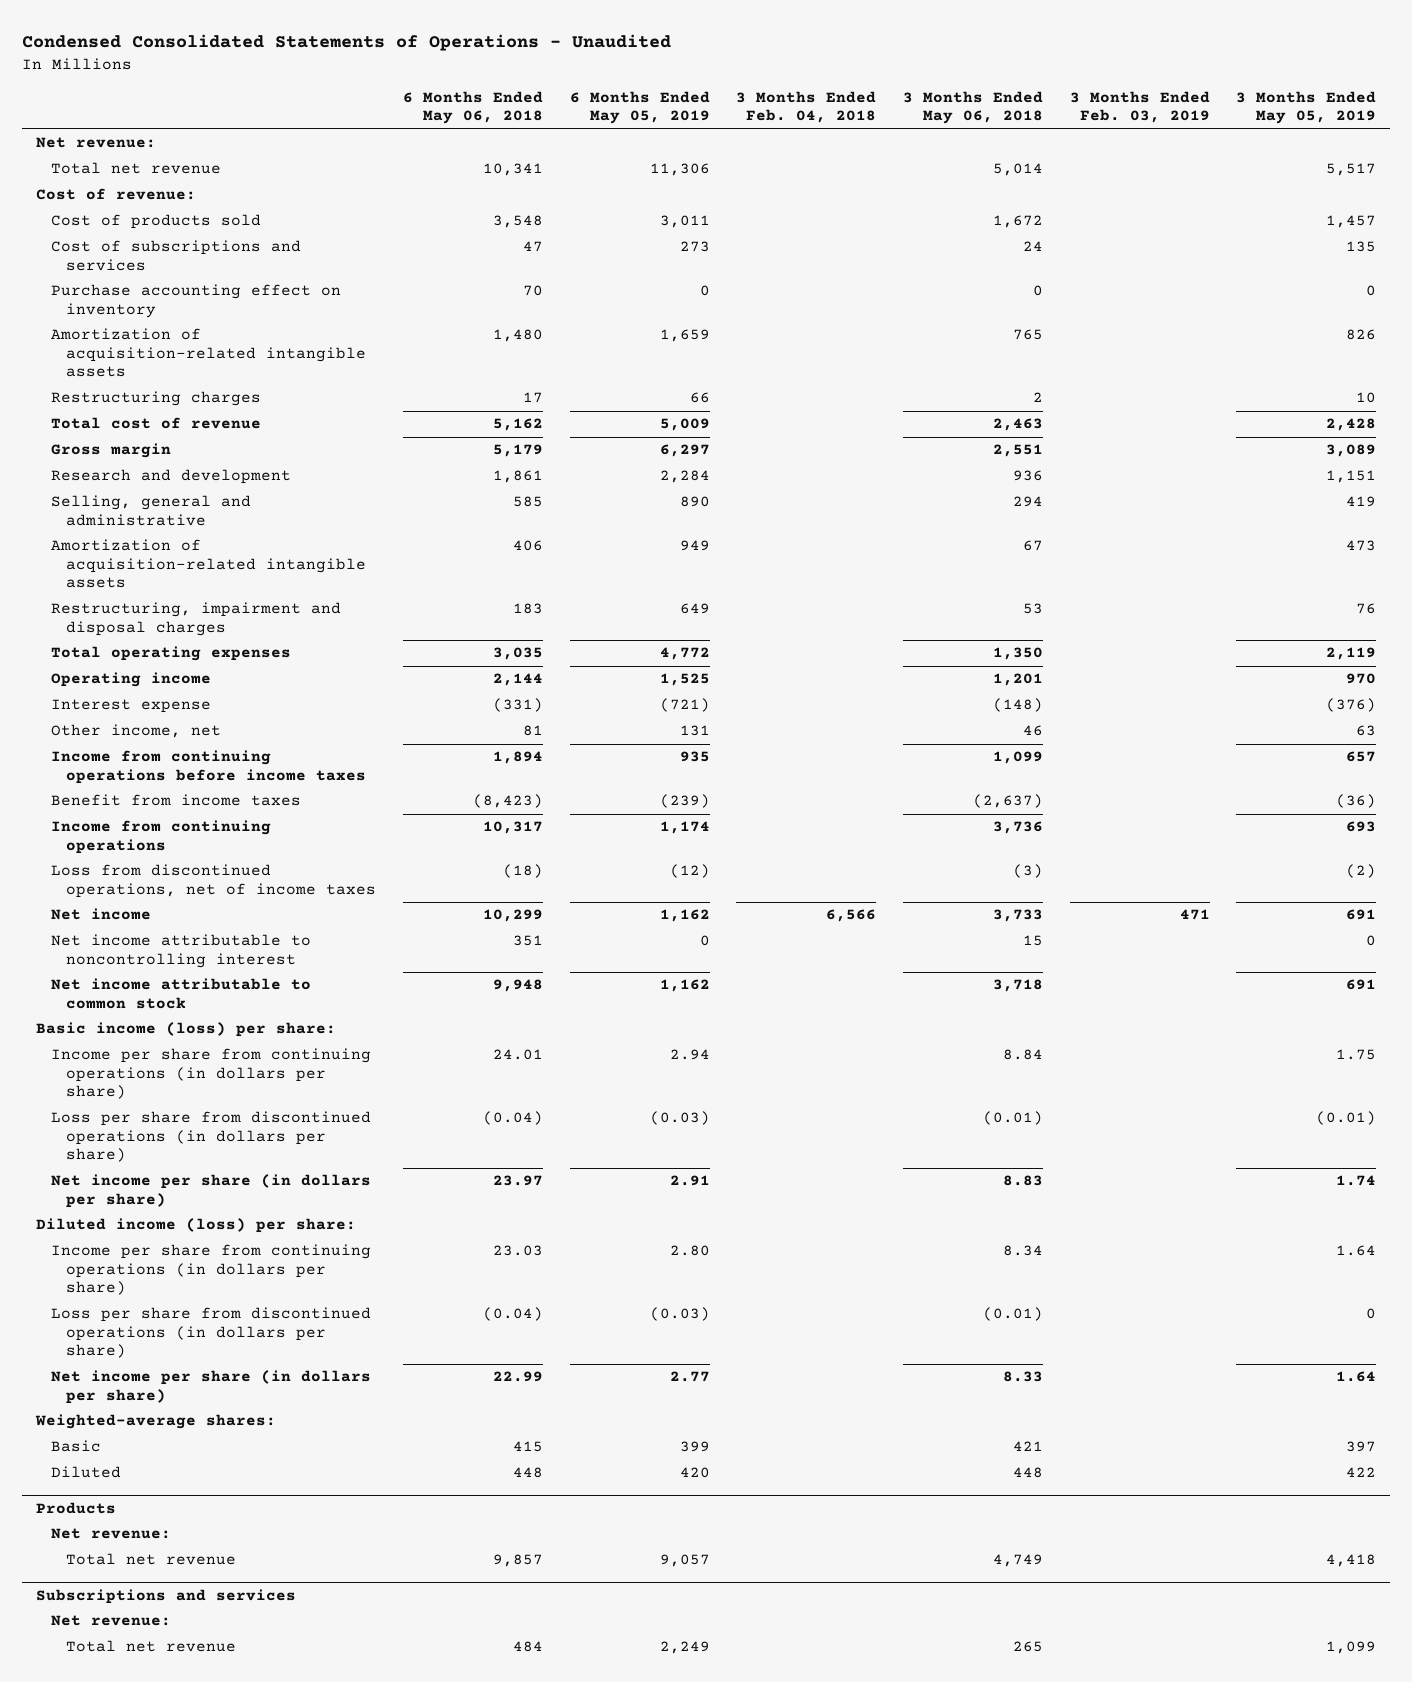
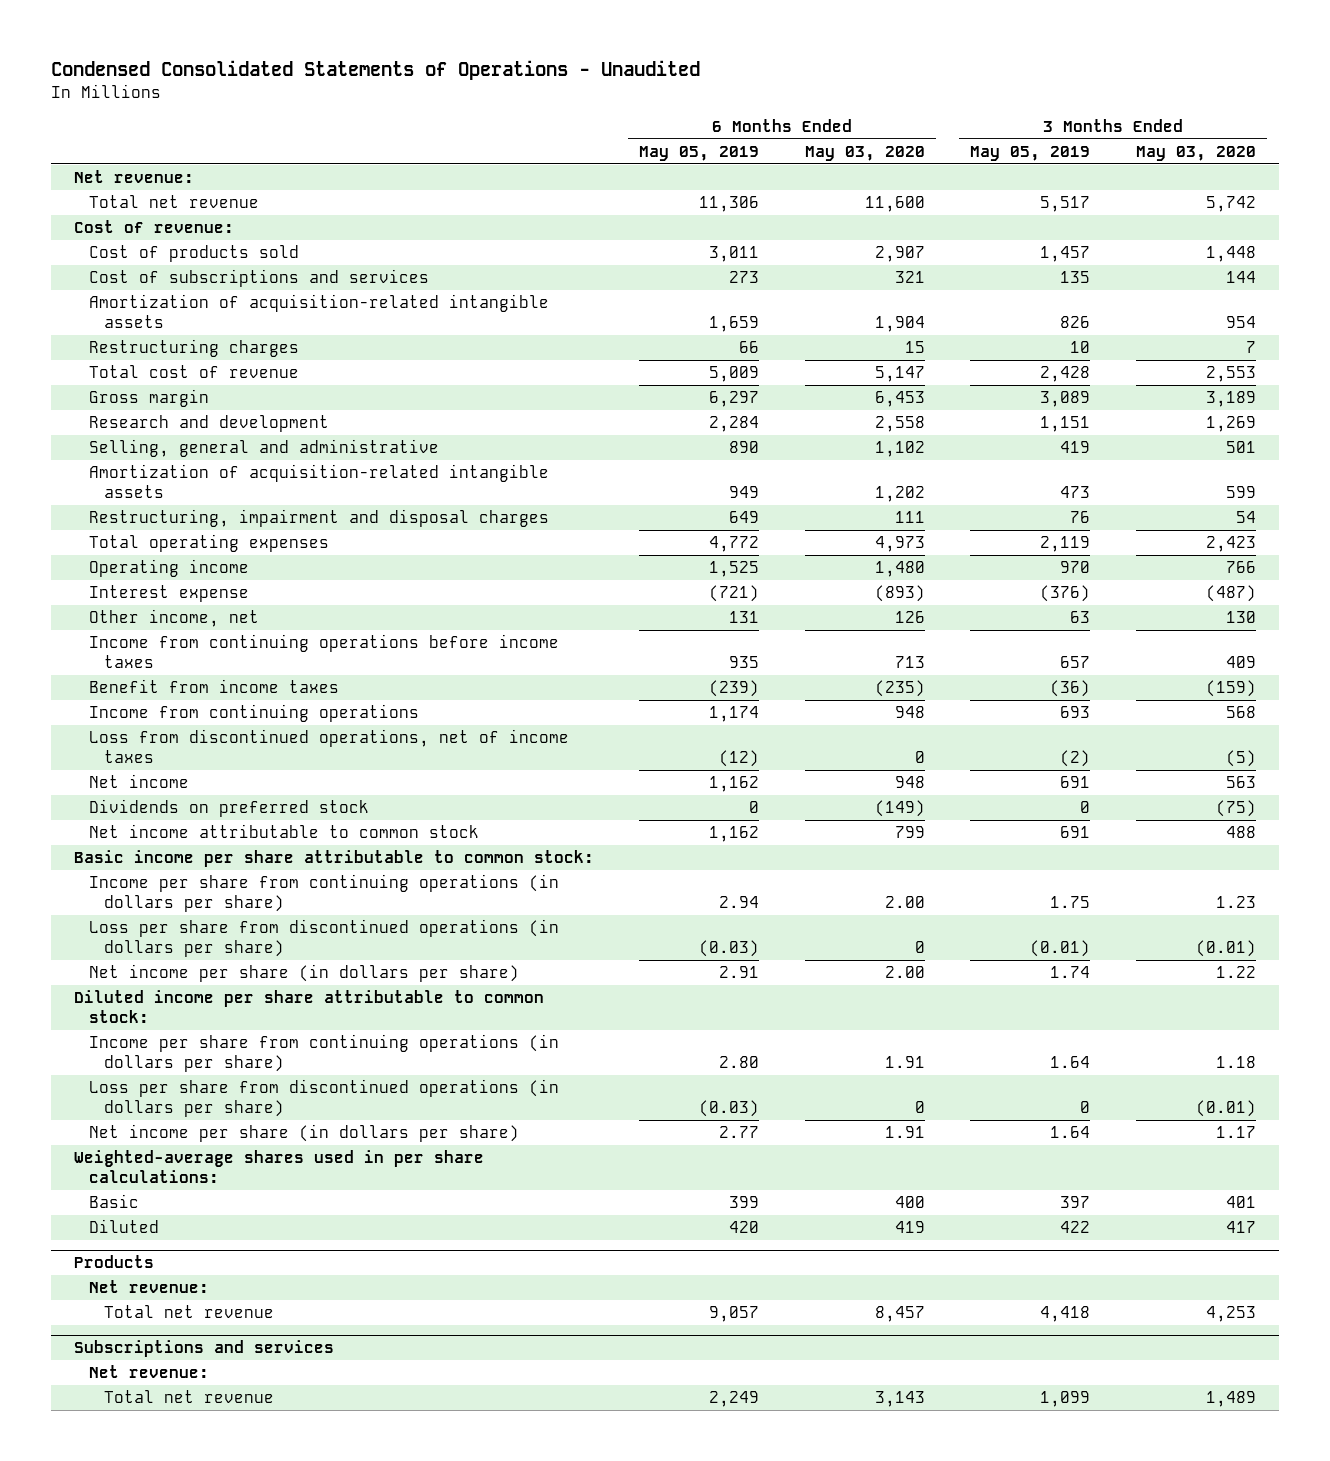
[402,90,543,125] 6 Months Ended May 06, 2018 -> none
[736,90,877,124] 3 Months Ended Feb. 04, 2018 -> none
[902,90,1043,125] 3 Months Ended May 06, 2018 -> none
[1069,90,1210,124] 3 Months Ended Feb. 03, 2019 -> none
none -> [804,145,925,161] May 03, 2020
none -> [1135,145,1256,161] May 03, 2020
[50,284,341,318] Purchase accounting effect on inventory -> none
[50,934,311,968] Net income attributable to noncontrolling interest -> none
none -> [88,799,369,818] Dividends on preferred stock
[35,1022,336,1038] Basic income (loss) per share: -> [73,850,594,868] Basic income per share attributable to common stock:
[35,1218,356,1234] Diluted income (loss) per share: -> [73,990,544,1024] Diluted income per share attributable to common stock:
[34,1414,276,1430] Weighted-average shares: -> [73,1150,484,1184] Weighted-average shares used in per share calculations:

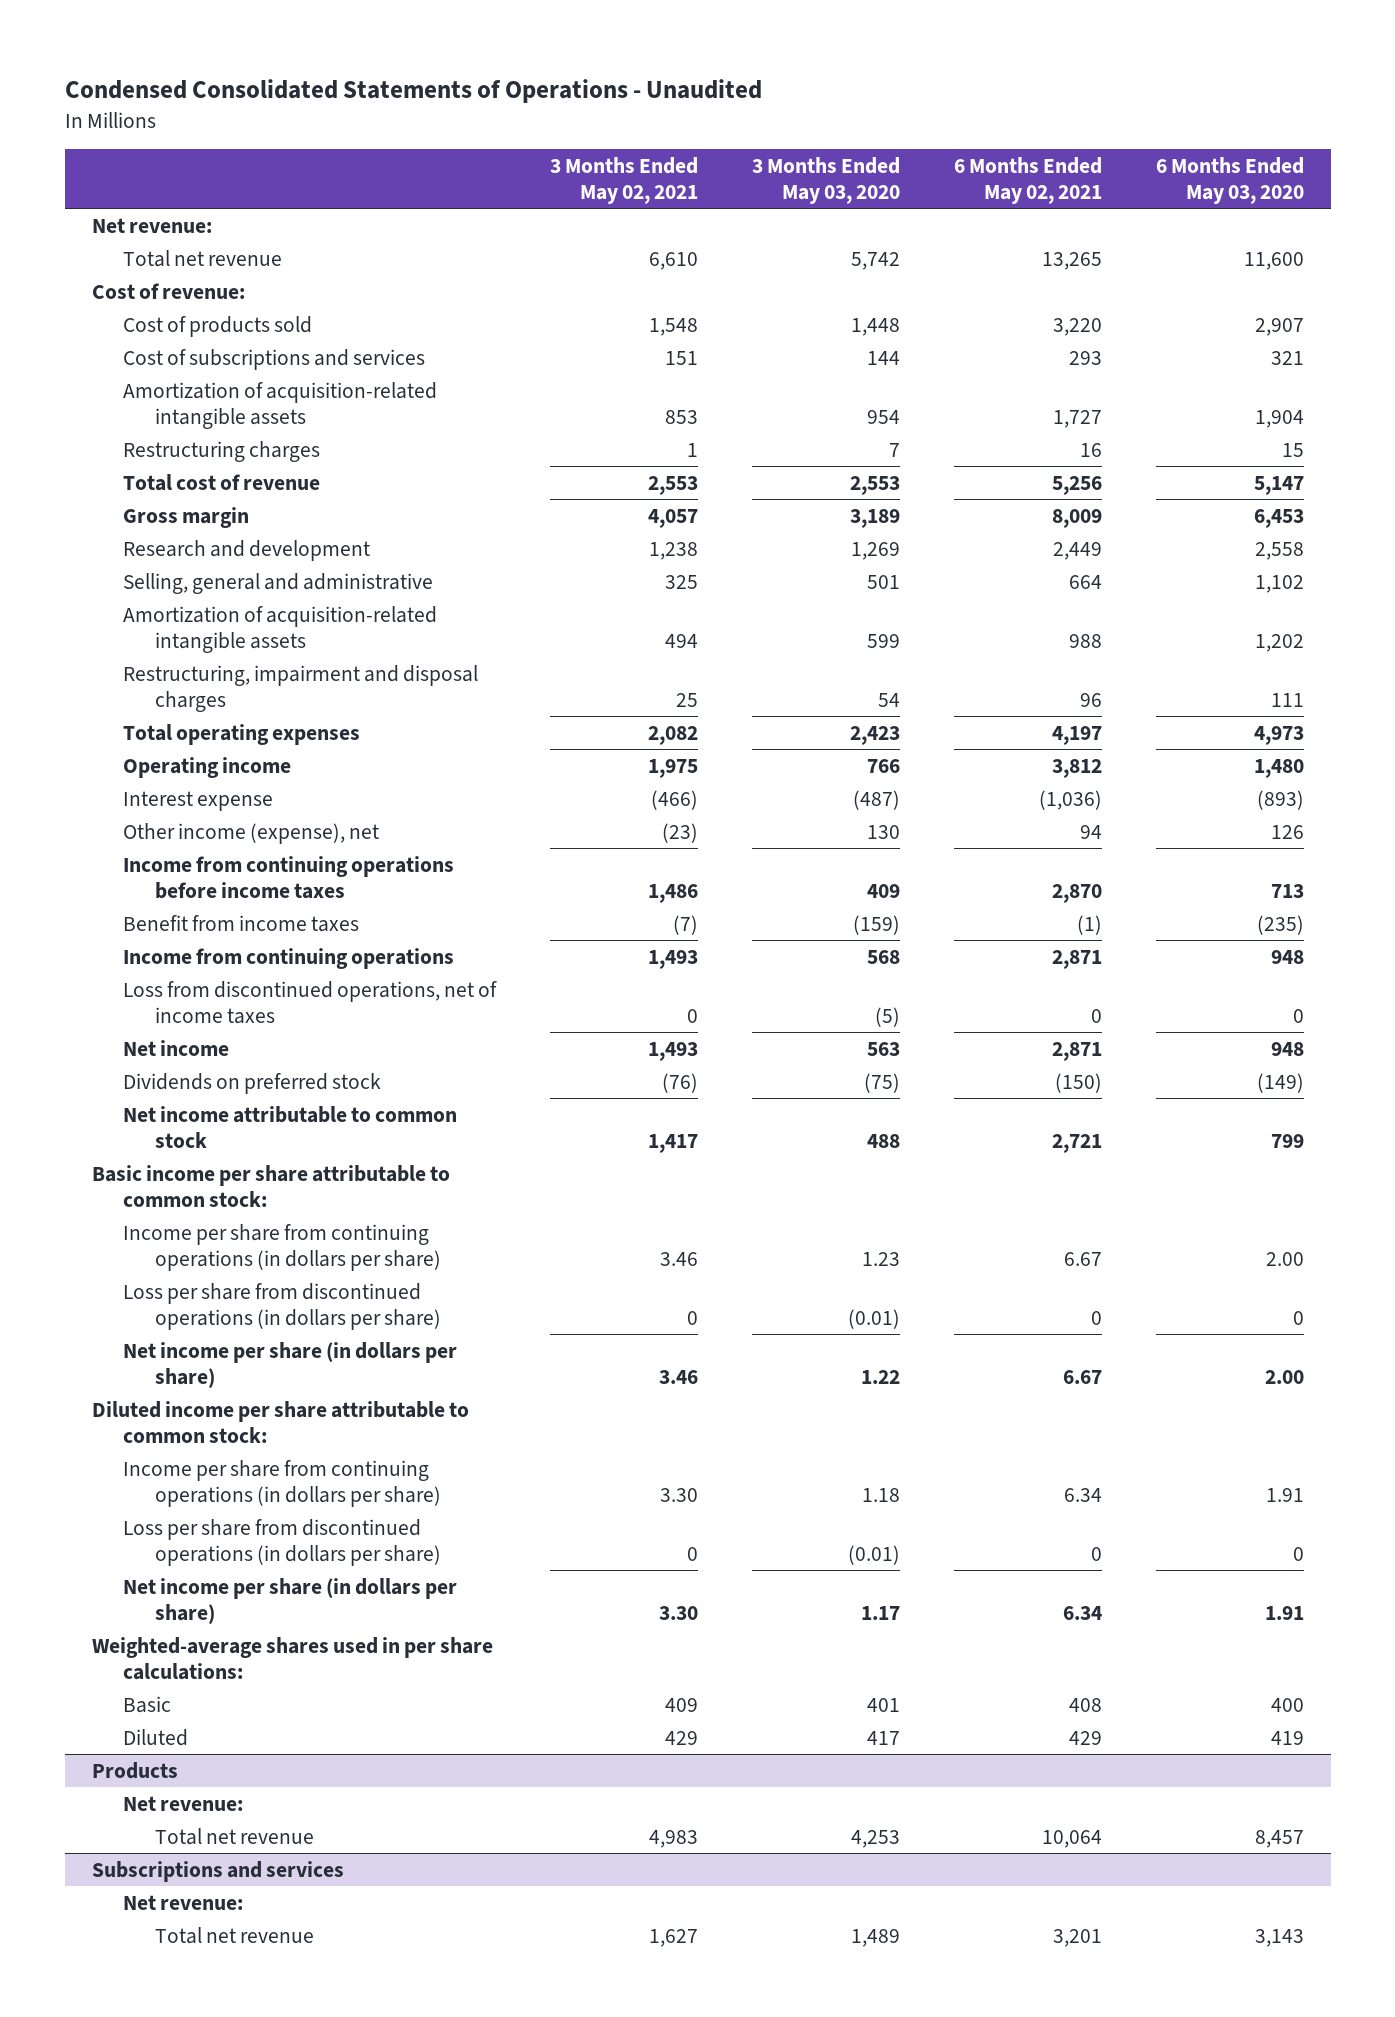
[639,145,760,161] May 05, 2019 -> none
[970,145,1091,161] May 05, 2019 -> none
none -> [550,156,699,204] 3 Months Ended May 02, 2021
none -> [953,156,1102,204] 6 Months Ended May 02, 2021
[88,609,259,628] Other income, net -> [123,822,380,844] Other income (expense), net

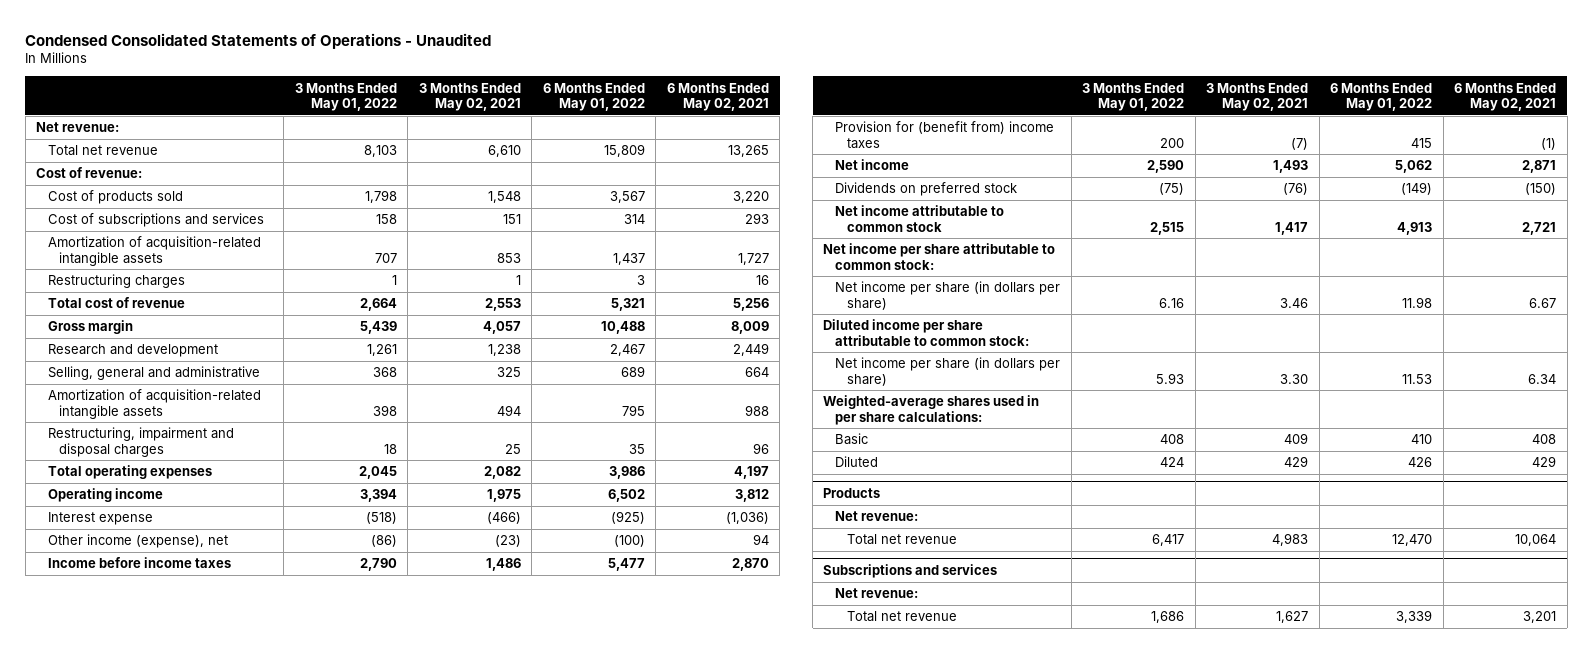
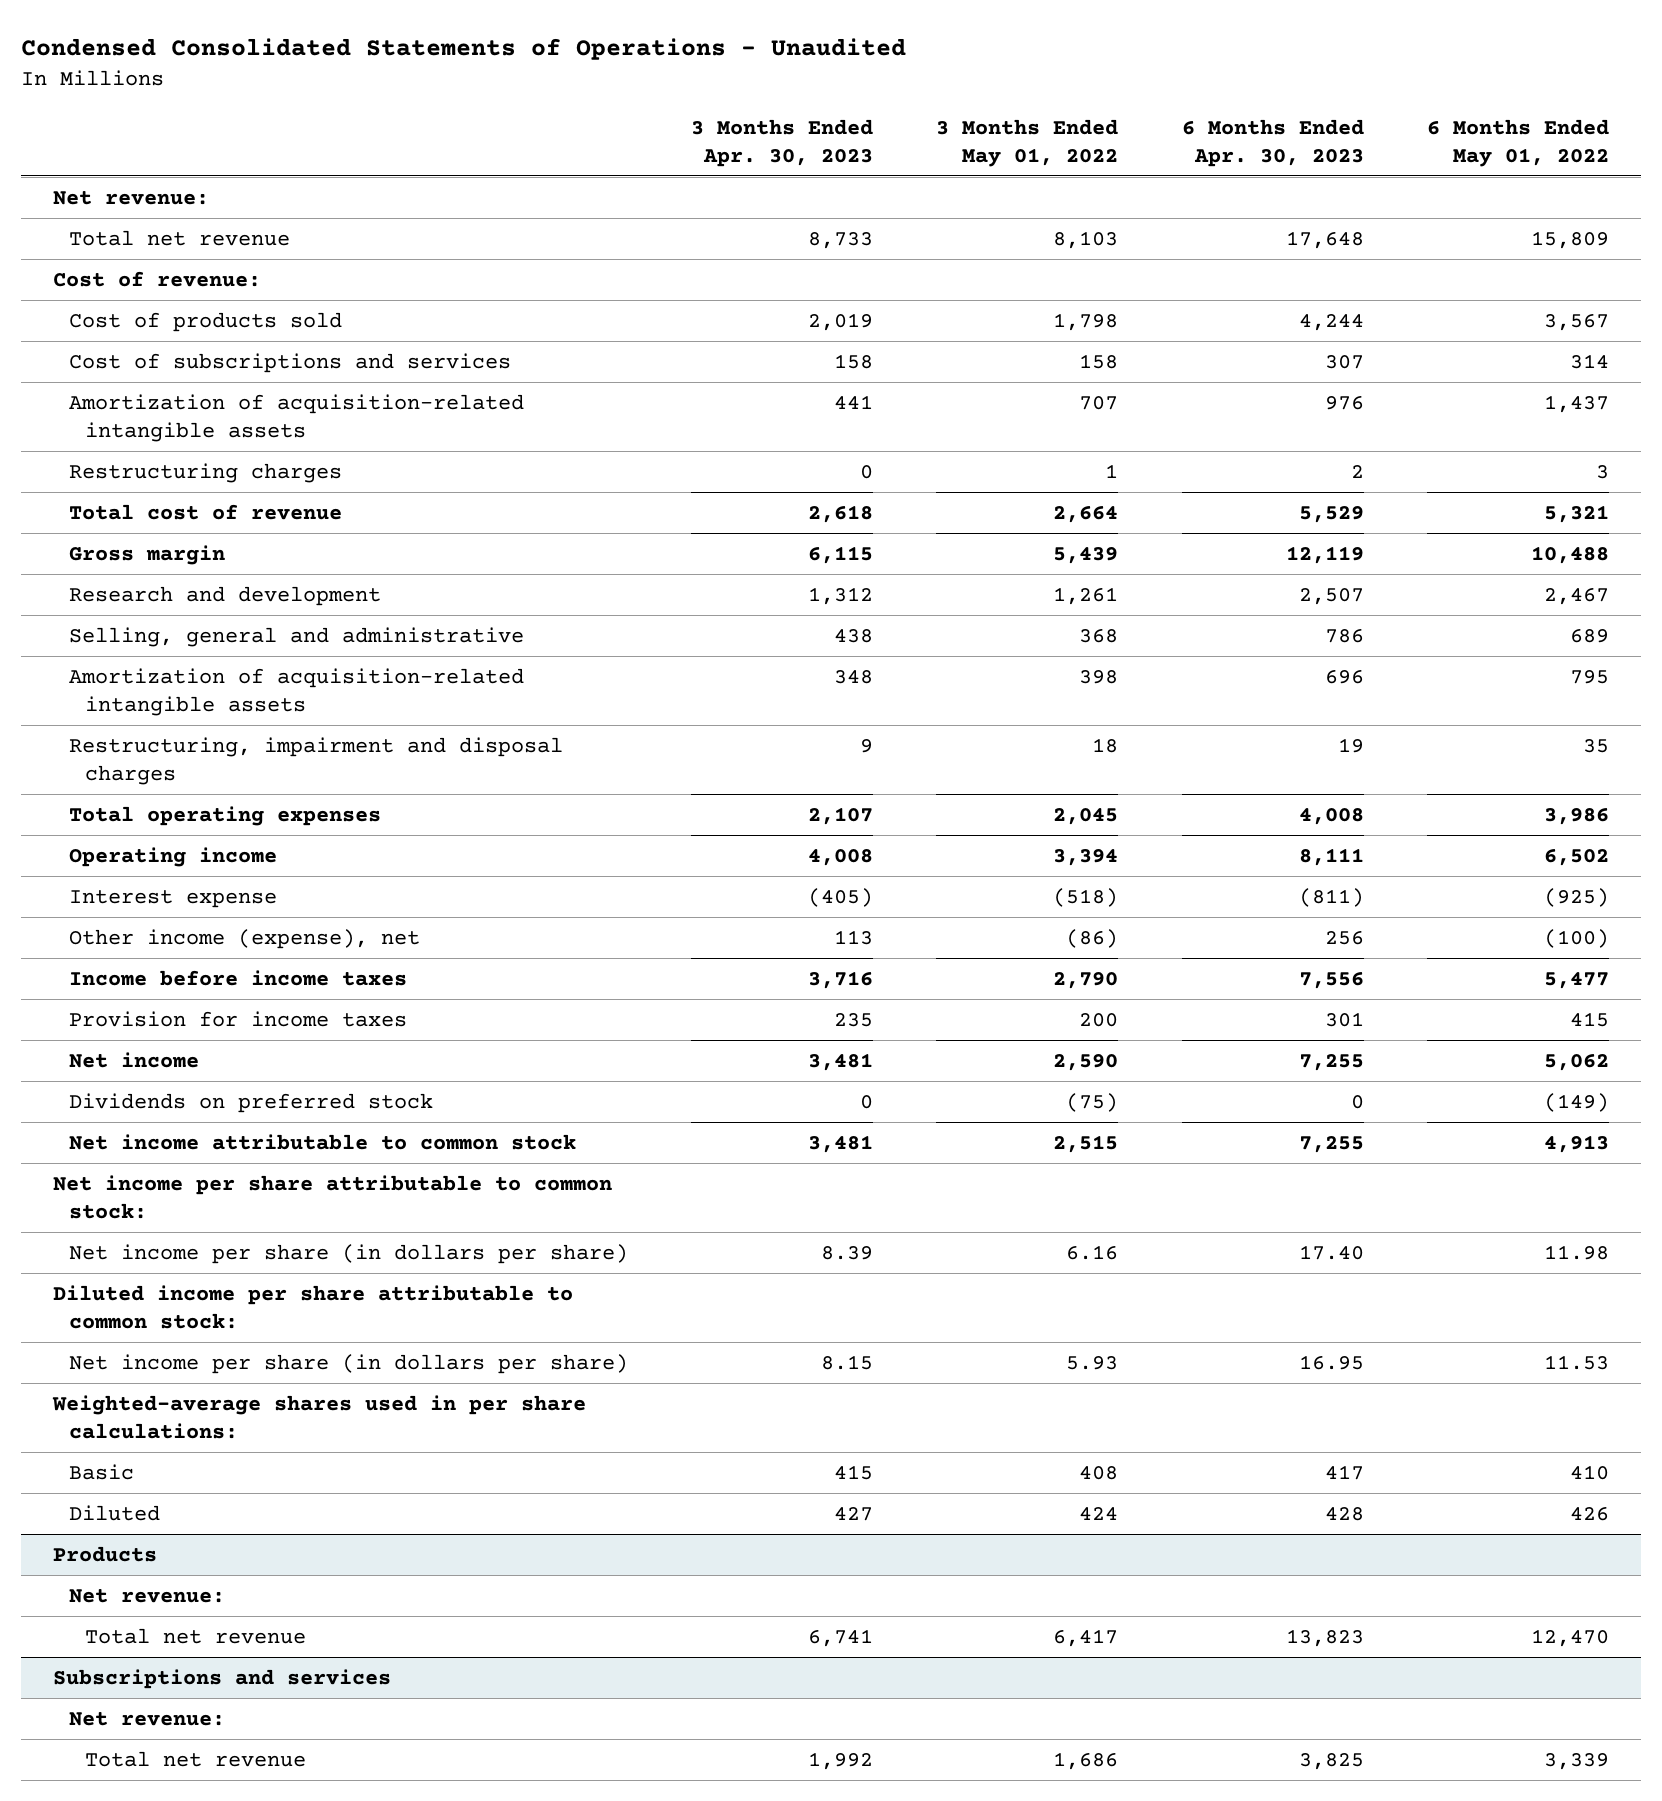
[418,82,521,112] 3 Months Ended May 02, 2021 -> none
[666,82,769,112] 6 Months Ended May 02, 2021 -> none
none -> [691,118,874,167] 3 Months Ended Apr. 30, 2023
none -> [1181,118,1364,167] 6 Months Ended Apr. 30, 2023
[835,121,1055,149] Provision for (benefit from) income taxes -> [68,1010,407,1027] Provision for income taxes

